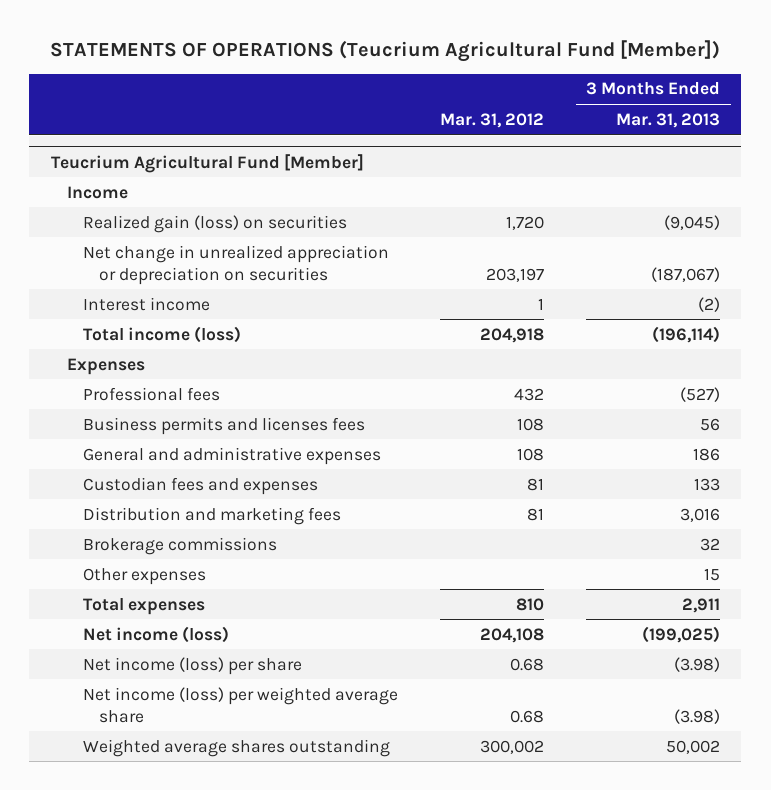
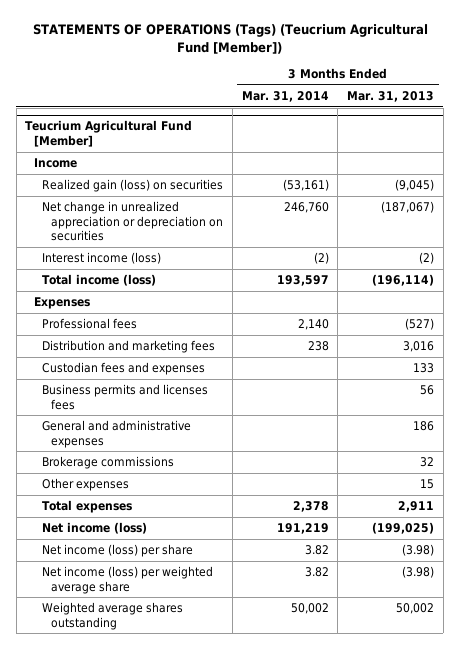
[50,40,721,63] STATEMENTS OF OPERATIONS (Teucrium Agricultural Fund [Member]) -> [32,23,428,54] STATEMENTS OF OPERATIONS (Tags) (Teucrium Agricultural Fund [Member])
[439,112,544,128] Mar. 31, 2012 -> none
none -> [241,90,329,102] Mar. 31, 2014
[82,296,210,311] Interest income -> [42,252,162,265] Interest income (loss)
[82,506,341,525] Distribution and marketing fees -> [42,340,216,354] Distribution and marketing fees
[82,476,318,495] Custodian fees and expenses -> [42,362,206,376] Custodian fees and expenses

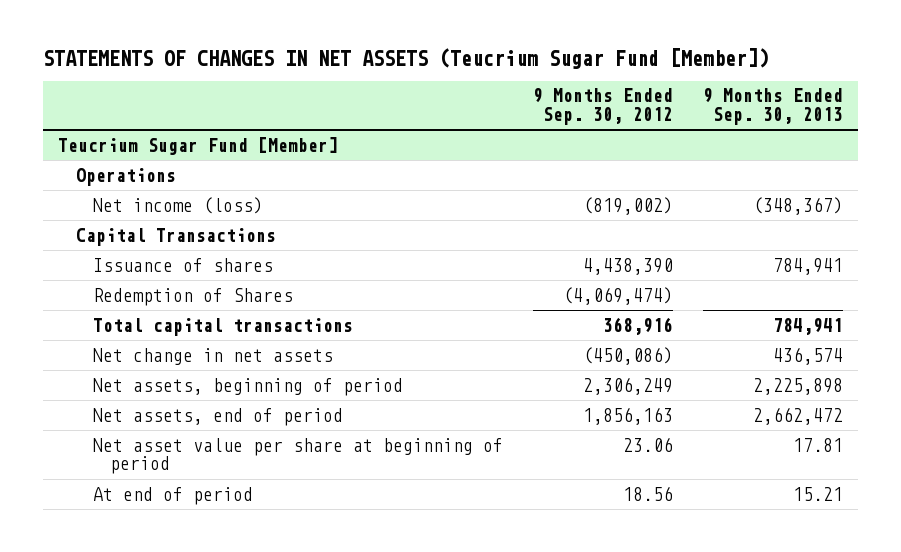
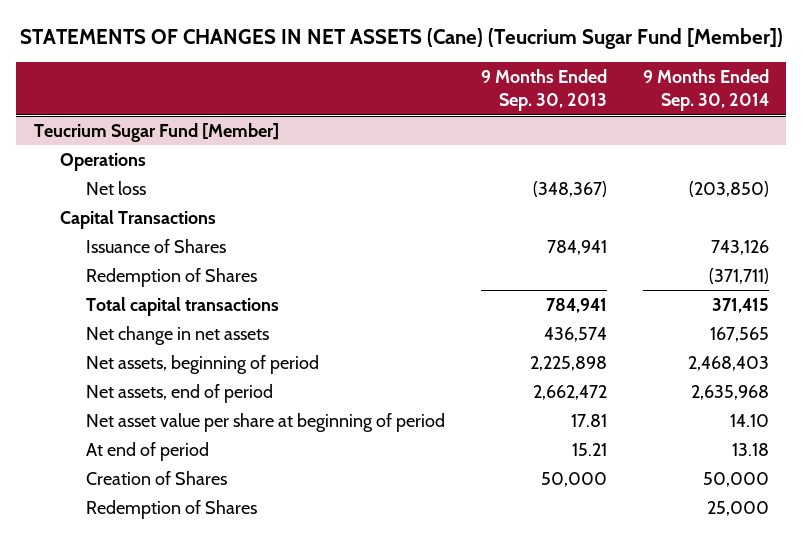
[43,47,770,69] STATEMENTS OF CHANGES IN NET ASSETS (Teucrium Sugar Fund [Member]) -> [20,28,784,50] STATEMENTS OF CHANGES IN NET ASSETS (Cane) (Teucrium Sugar Fund [Member])
[533,88,674,125] 9 Months Ended Sep. 30, 2012 -> none
none -> [642,69,769,112] 9 Months Ended Sep. 30, 2014
[93,196,264,214] Net income (loss) -> [86,181,147,196] Net loss
[93,257,274,272] Issuance of shares -> [86,239,227,254] Issuance of Shares
none -> [86,471,228,486] Creation of Shares
none -> [86,500,258,520] Redemption of Shares

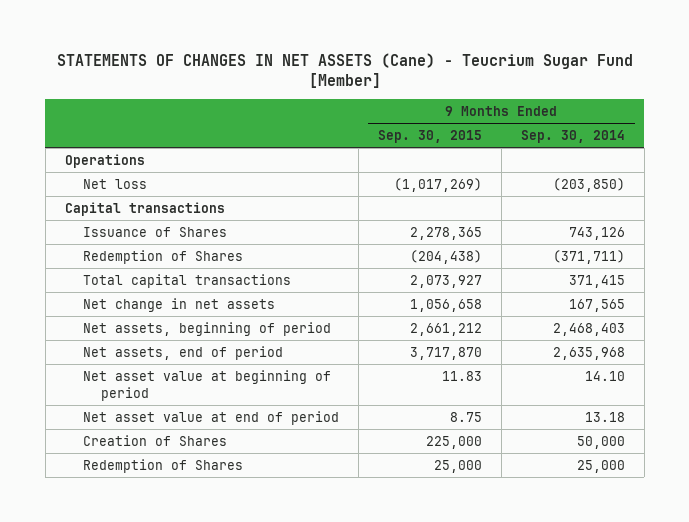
[20,28,784,50] STATEMENTS OF CHANGES IN NET ASSETS (Cane) (Teucrium Sugar Fund [Member]) -> [56,52,633,89] STATEMENTS OF CHANGES IN NET ASSETS (Cane) - Teucrium Sugar Fund [Member]
[480,69,607,112] 9 Months Ended Sep. 30, 2013 -> none
none -> [377,130,482,144] Sep. 30, 2015
[34,123,280,143] Teucrium Sugar Fund [Member] -> none
[60,210,217,230] Capital Transactions -> [64,201,225,216] Capital transactions
[86,413,446,433] Net asset value per share at beginning of period -> [82,369,331,401] Net asset value at beginning of period
[86,442,210,462] At end of period -> [82,410,339,425] Net asset value at end of period

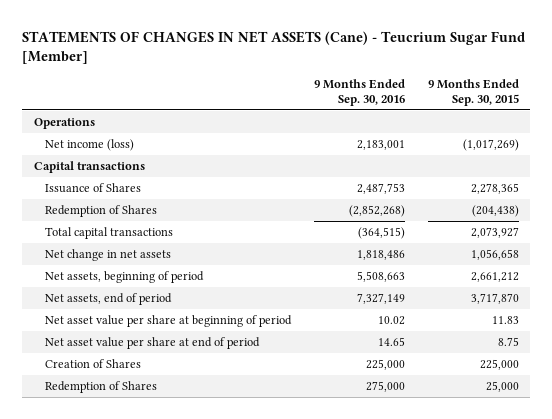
[520,130,625,144] Sep. 30, 2014 -> none
none -> [313,79,405,107] 9 Months Ended Sep. 30, 2016
[82,178,147,189] Net loss -> [44,138,134,151] Net income (loss)
[82,369,331,401] Net asset value at beginning of period -> [44,314,292,327] Net asset value per share at beginning of period
[82,410,339,425] Net asset value at end of period -> [44,336,260,349] Net asset value per share at end of period

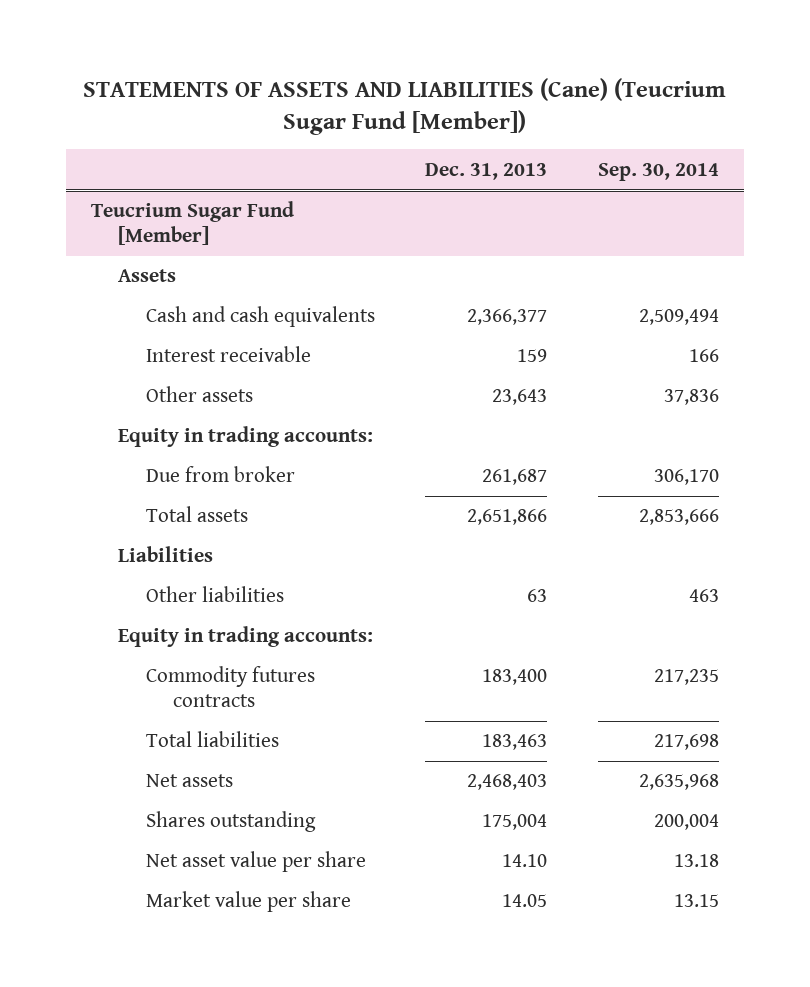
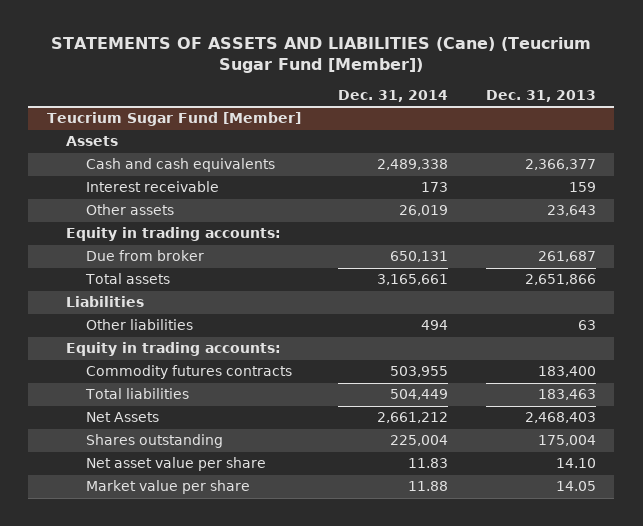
[597,162,719,181] Sep. 30, 2014 -> none
none -> [338,90,449,103] Dec. 31, 2014
[145,774,233,788] Net assets -> [85,412,159,423] Net Assets

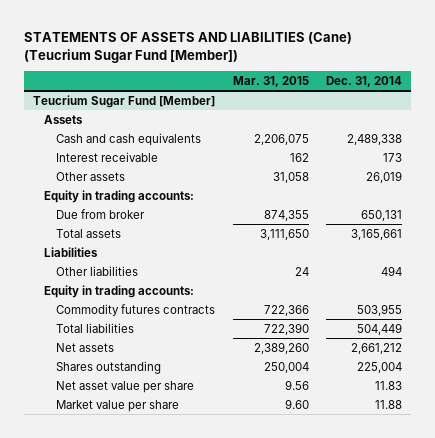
[485,90,596,103] Dec. 31, 2013 -> none
none -> [232,75,309,87] Mar. 31, 2015
[85,412,159,423] Net Assets -> [55,342,114,352] Net assets

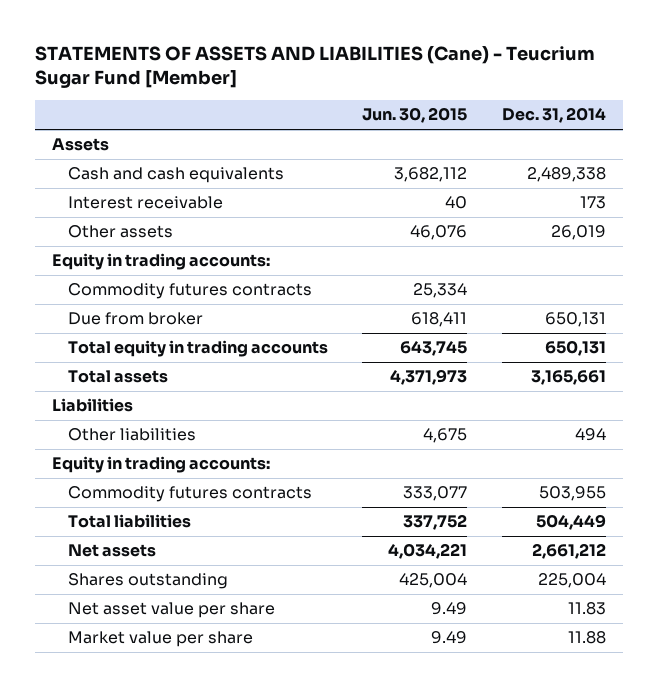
[23,31,352,63] STATEMENTS OF ASSETS AND LIABILITIES (Cane) (Teucrium Sugar Fund [Member]) -> [35,45,596,89] STATEMENTS OF ASSETS AND LIABILITIES (Cane) - Teucrium Sugar Fund [Member]
[232,75,309,87] Mar. 31, 2015 -> none
none -> [362,107,468,124] Jun. 30, 2015
[32,94,215,108] Teucrium Sugar Fund [Member] -> none
none -> [68,283,313,300] Commodity futures contracts
none -> [68,340,329,358] Total equity in trading accounts

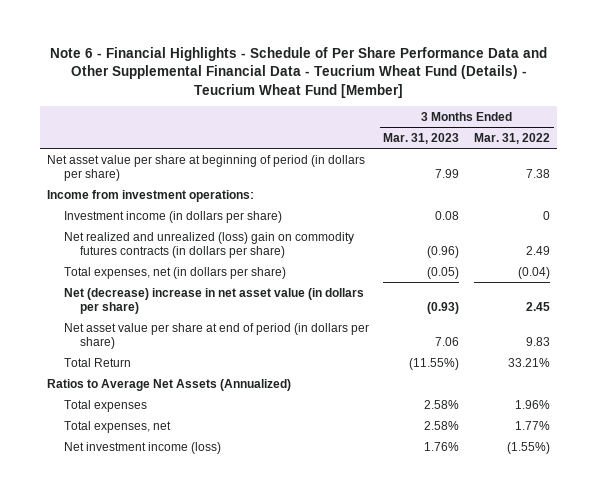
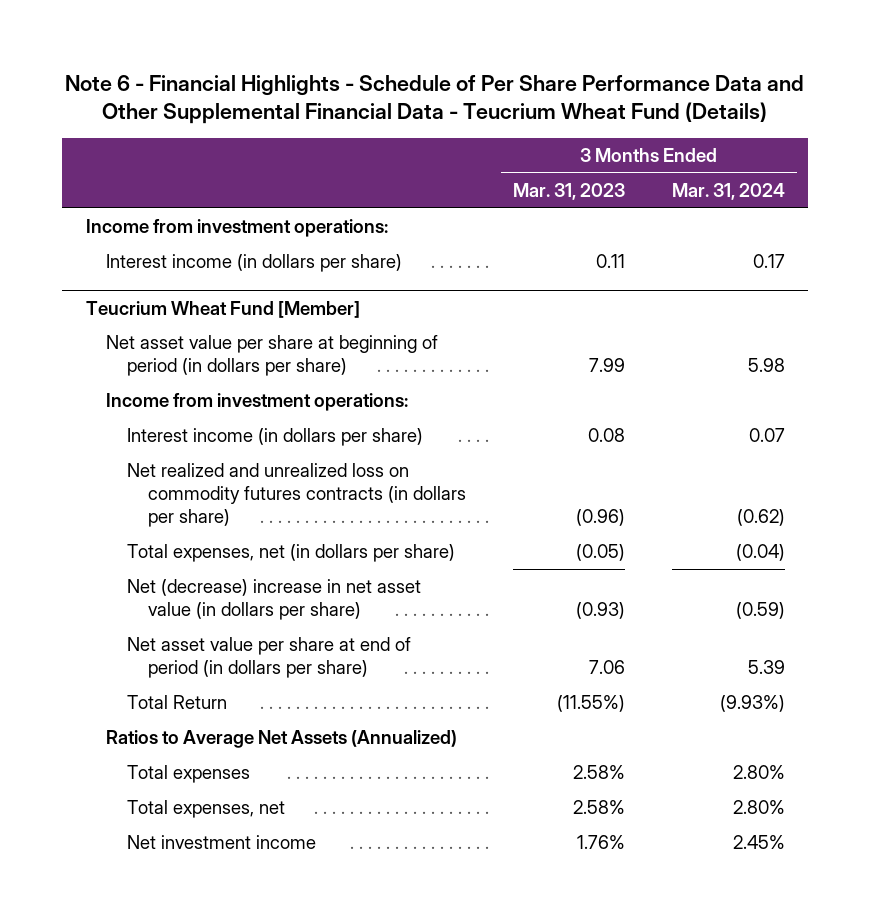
[49,47,547,98] Note 6 - Financial Highlights - Schedule of Per Share Performance Data and Other Supplemental Financial Data - Teucrium Wheat Fund (Details) - Teucrium Wheat Fund [Member] -> [65,74,805,125] Note 6 - Financial Highlights - Schedule of Per Share Performance Data and Other Supplemental Financial Data - Teucrium Wheat Fund (Details)
[474,132,551,144] Mar. 31, 2022 -> none
none -> [671,182,785,200] Mar. 31, 2024
none -> [85,219,388,238] Income from investment operations:
none -> [106,254,403,273] Interest income (in dollars per share)
none -> [85,300,360,318] Teucrium Wheat Fund [Member]
[63,210,282,223] Investment income (in dollars per share) -> [127,428,424,447] Interest income (in dollars per share)
[63,231,354,258] Net realized and unrealized (loss) gain on commodity futures contracts (in dollars per share) -> [127,463,466,528] Net realized and unrealized loss on commodity futures contracts (in dollars per share)
[63,441,221,454] Net investment income (loss) -> [127,835,317,850] Net investment income

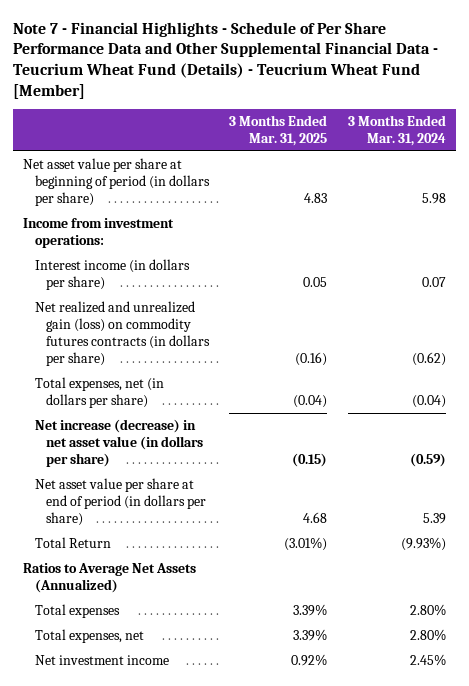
[65,74,805,125] Note 6 - Financial Highlights - Schedule of Per Share Performance Data and Other Supplemental Financial Data - Teucrium Wheat Fund (Details) -> [13,21,439,99] Note 7 - Financial Highlights - Schedule of Per Share Performance Data and Other Supplemental Financial Data - Teucrium Wheat Fund (Details) - Teucrium Wheat Fund [Member]
[512,182,625,200] Mar. 31, 2023 -> none
none -> [229,115,328,147] 3 Months Ended Mar. 31, 2025
[85,219,388,238] Income from investment operations: -> none
[106,254,403,273] Interest income (in dollars per share) -> none
[85,300,360,318] Teucrium Wheat Fund [Member] -> none
[127,463,466,528] Net realized and unrealized loss on commodity futures contracts (in dollars per share) -> [34,300,210,366] Net realized and unrealized gain (loss) on commodity futures contracts (in dollars per share)
[127,579,422,621] Net (decrease) increase in net asset value (in dollars per share) -> [34,418,203,467] Net increase (decrease) in net asset value (in dollars per share)

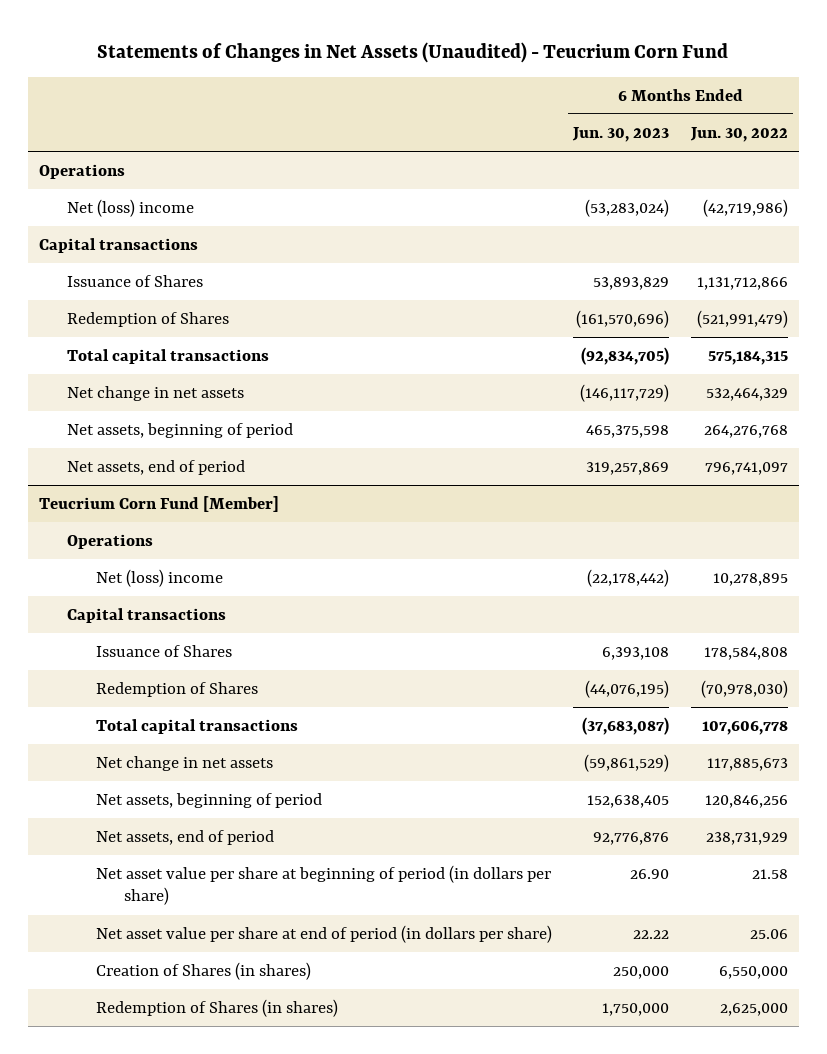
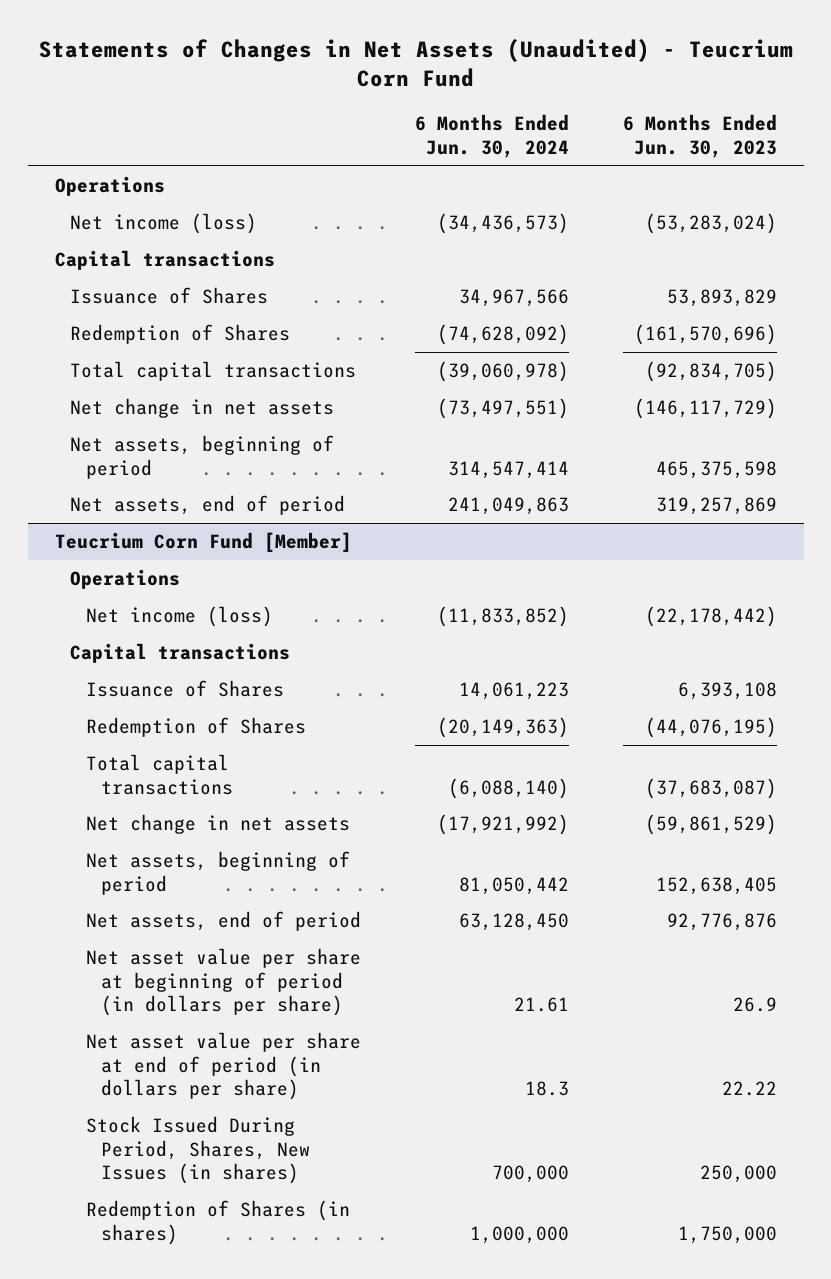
[689,127,788,143] Jun. 30, 2022 -> none
none -> [414,114,569,159] 6 Months Ended Jun. 30, 2024
[67,199,195,218] Net (loss) income -> [70,213,258,235] Net income (loss)
[95,569,223,588] Net (loss) income -> [85,606,273,628] Net income (loss)
[630,869,670,880] 26.90 -> [732,997,777,1013] 26.9
[95,962,311,981] Creation of Shares (in shares) -> [85,1116,311,1185] Stock Issued During Period, Shares, New Issues (in shares)

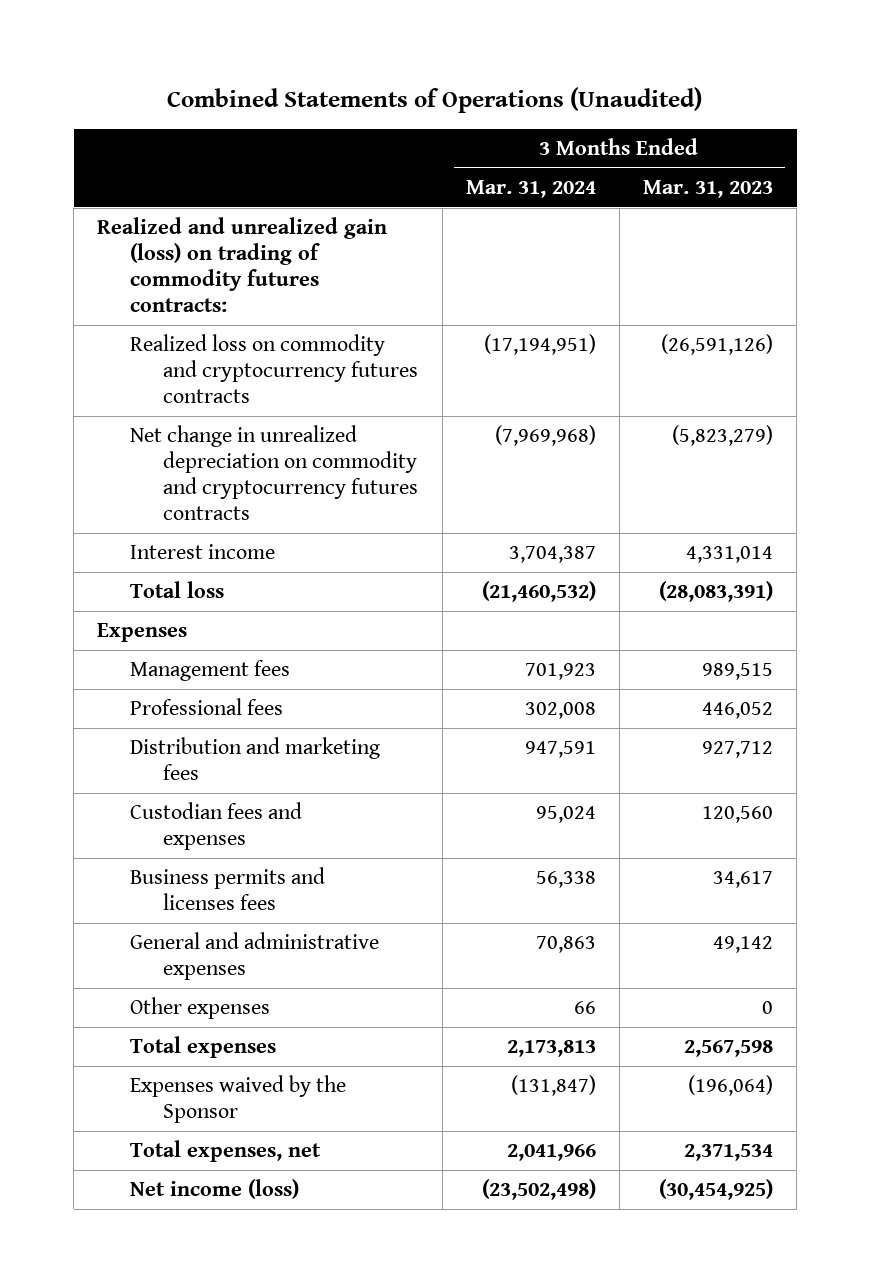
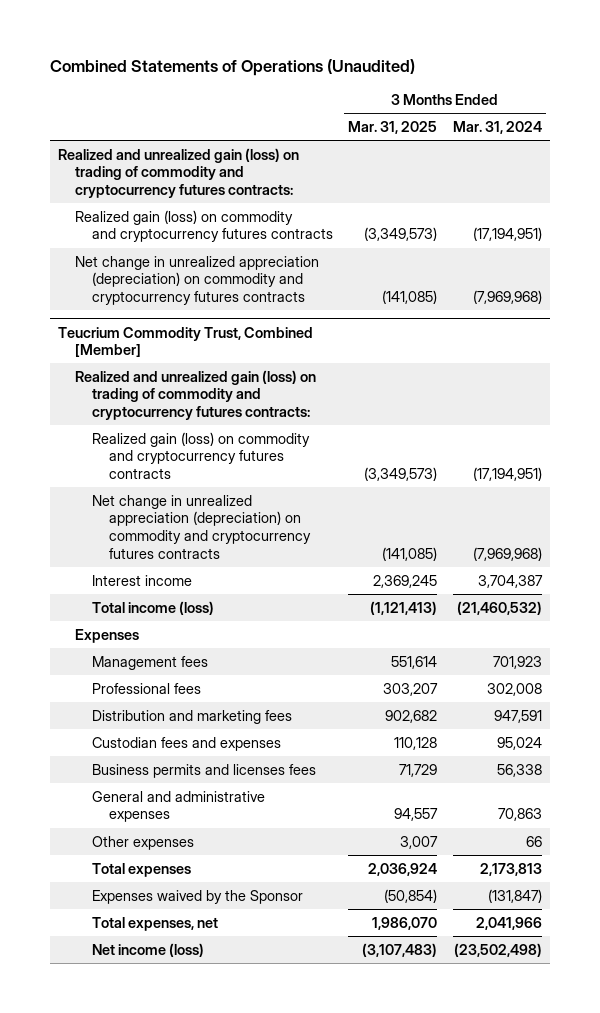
[643,180,774,199] Mar. 31, 2023 -> none
none -> [348,121,438,135] Mar. 31, 2025
[97,217,388,313] Realized and unrealized gain (loss) on trading of commodity futures contracts: -> [57,147,299,198] Realized and unrealized gain (loss) on trading of commodity and cryptocurrency futures contracts:
[130,334,419,404] Realized loss on commodity and cryptocurrency futures contracts -> [74,209,333,243] Realized gain (loss) on commodity and cryptocurrency futures contracts
[130,425,419,521] Net change in unrealized depreciation on commodity and cryptocurrency futures contracts -> [74,255,319,305] Net change in unrealized appreciation (depreciation) on commodity and cryptocurrency futures contracts
none -> [57,326,313,358] Teucrium Commodity Trust, Combined [Member]
none -> [74,369,316,420] Realized and unrealized gain (loss) on trading of commodity and cryptocurrency futures contracts:
none -> [91,431,310,479] Realized gain (loss) on commodity and cryptocurrency futures contracts
none -> [91,494,311,559] Net change in unrealized appreciation (depreciation) on commodity and cryptocurrency futures contracts
[130,581,225,599] Total loss -> [91,600,214,615] Total income (loss)

